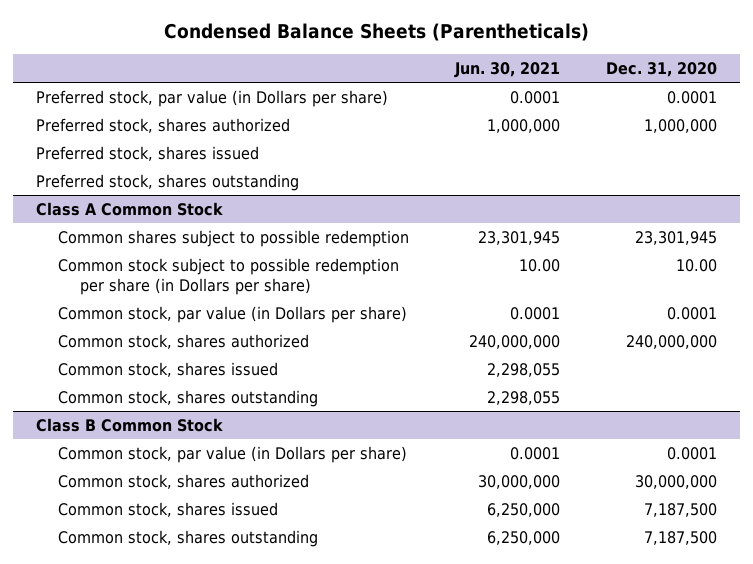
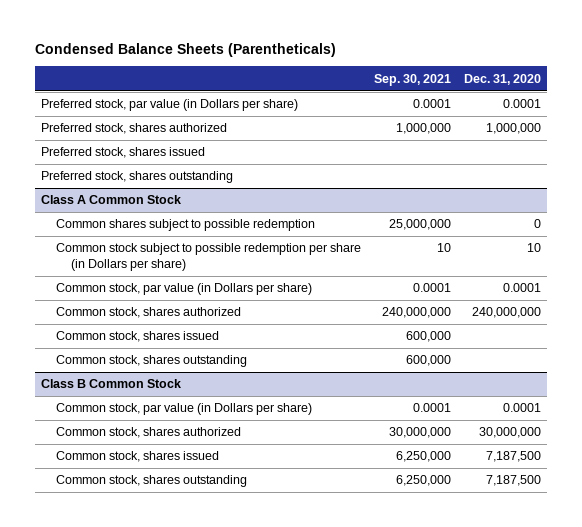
[454,61,561,78] Jun. 30, 2021 -> none
none -> [373,73,451,86] Sep. 30, 2021
[635,231,718,246] 23,301,945 -> [533,219,541,229] 0
[676,259,718,273] 10.00 -> [526,243,541,253] 10

